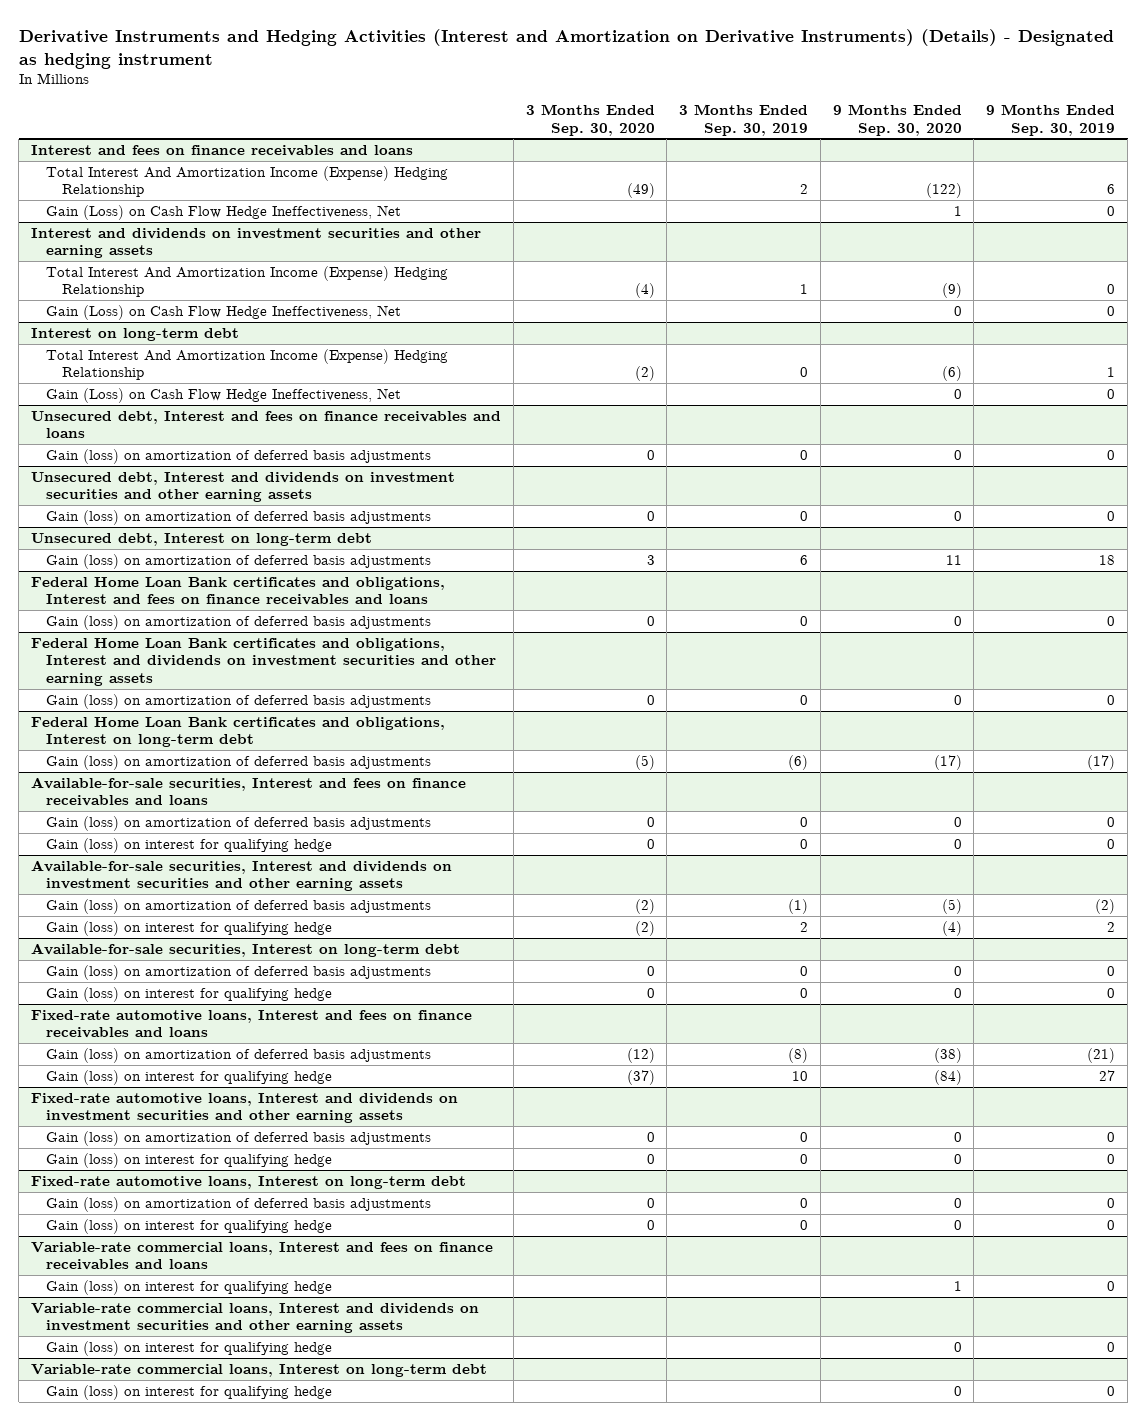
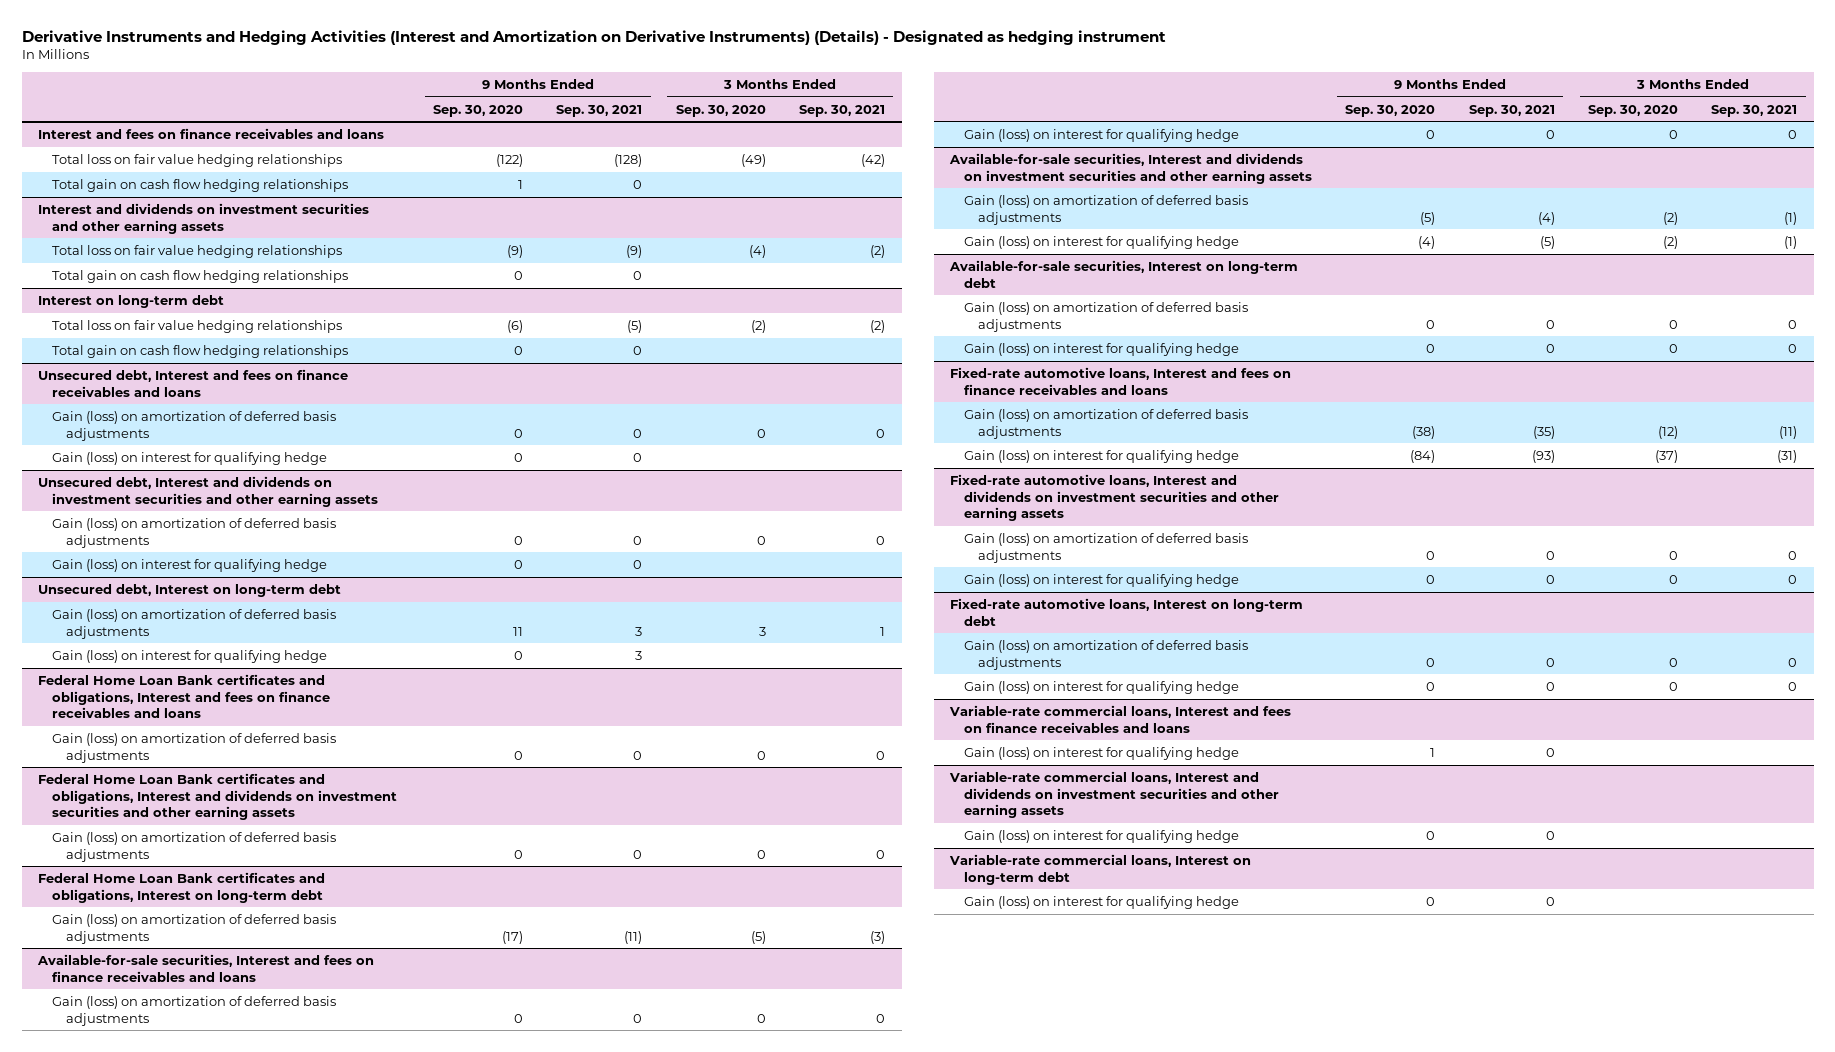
[679,104,809,136] 3 Months Ended Sep. 30, 2019 -> none
[986,104,1116,136] 9 Months Ended Sep. 30, 2019 -> none
none -> [556,104,643,117] Sep. 30, 2021
none -> [798,104,885,117] Sep. 30, 2021
[46,204,402,220] Gain (Loss) on Cash Flow Hedge Ineffectiveness, Net -> none
[46,165,449,198] Total Interest And Amortization Income (Expense) Hedging Relationship -> [51,153,342,167] Total loss on fair value hedging relationships
none -> [51,178,348,192] Total gain on cash flow hedging relationships
[46,304,402,320] Gain (Loss) on Cash Flow Hedge Ineffectiveness, Net -> none
[46,265,449,298] Total Interest And Amortization Income (Expense) Hedging Relationship -> [51,244,342,258] Total loss on fair value hedging relationships
none -> [51,269,348,283] Total gain on cash flow hedging relationships
[46,387,402,403] Gain (Loss) on Cash Flow Hedge Ineffectiveness, Net -> none
[46,348,449,381] Total Interest And Amortization Income (Expense) Hedging Relationship -> [51,319,342,333] Total loss on fair value hedging relationships
none -> [51,344,348,358] Total gain on cash flow hedging relationships
none -> [51,451,327,465] Gain (loss) on interest for qualifying hedge
none -> [51,558,327,572] Gain (loss) on interest for qualifying hedge
none -> [51,649,327,663] Gain (loss) on interest for qualifying hedge

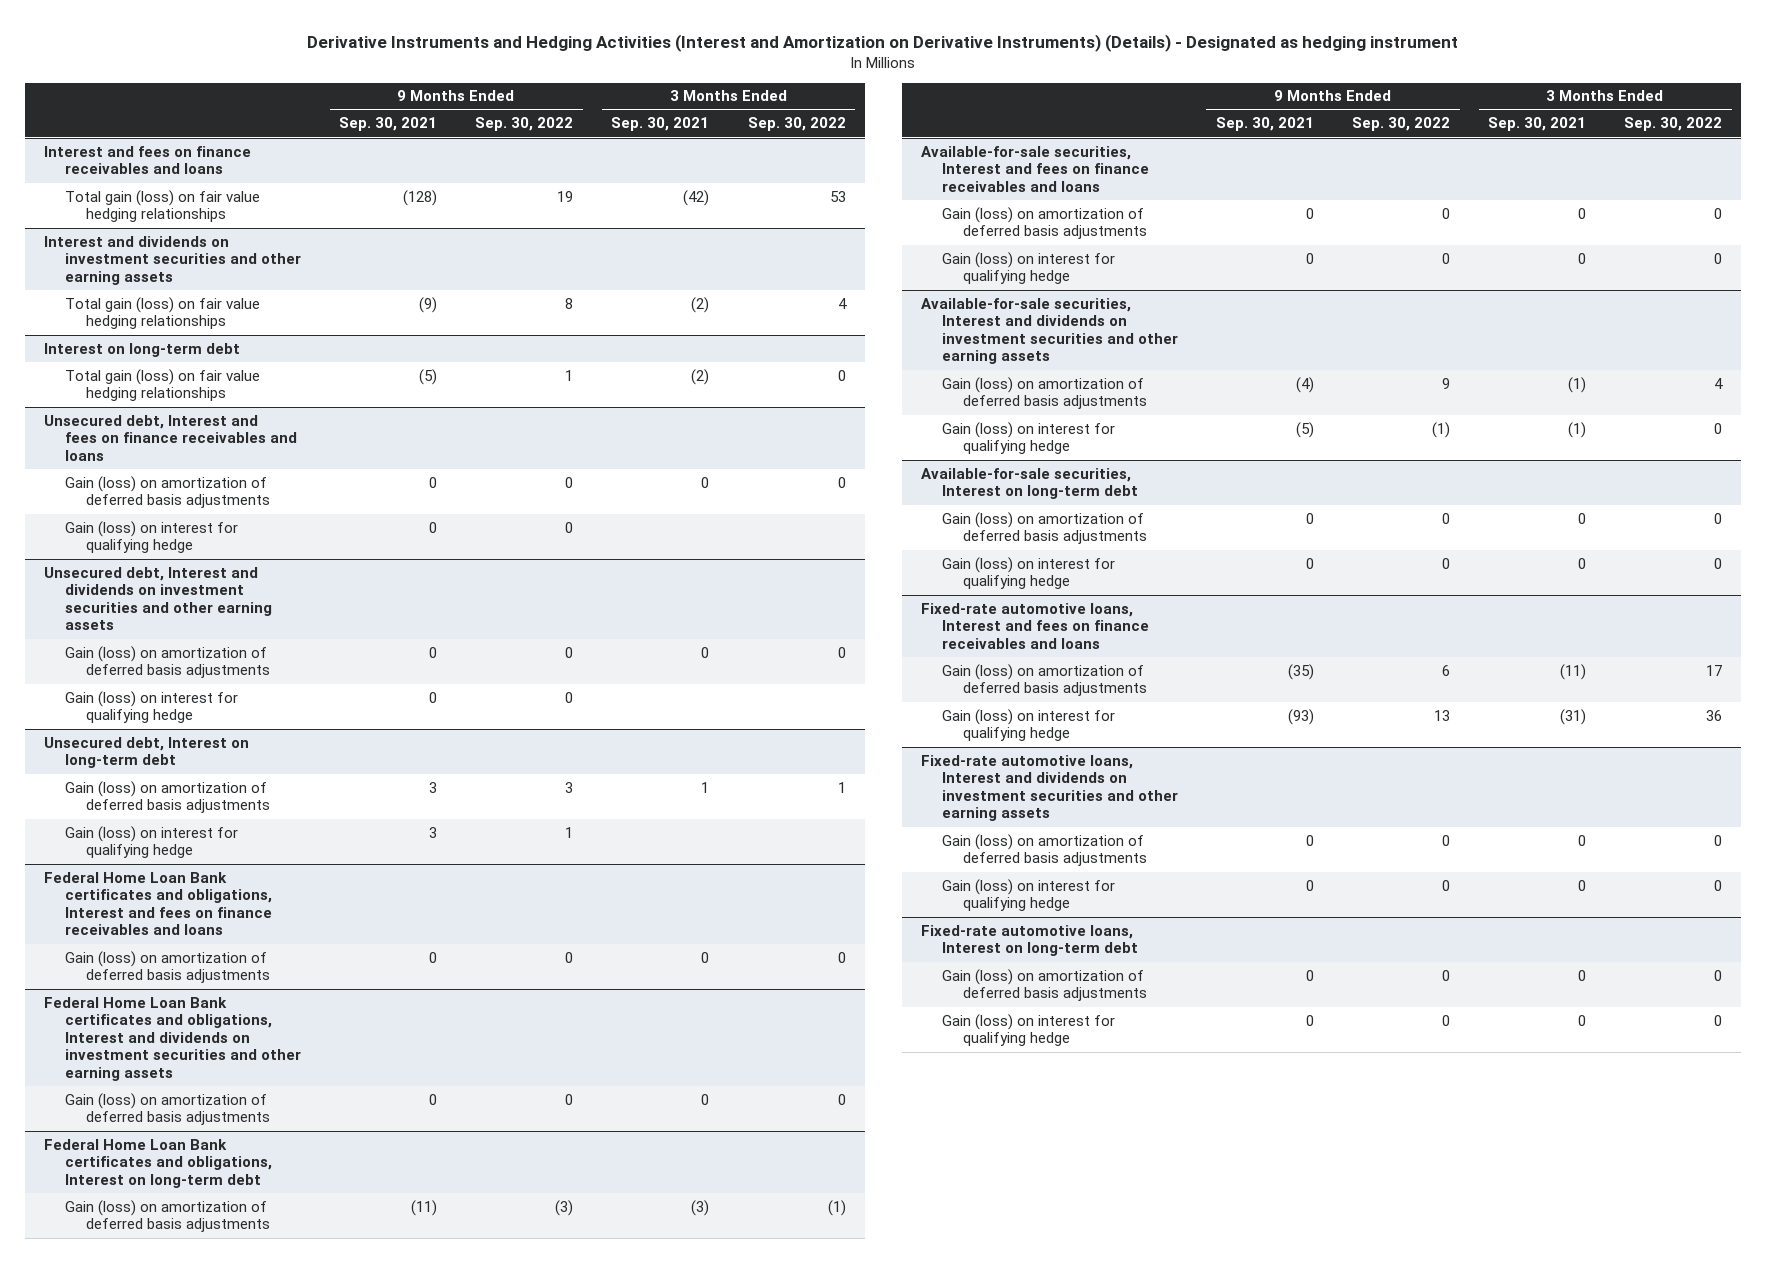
[433,104,524,117] Sep. 30, 2020 -> none
[675,104,766,117] Sep. 30, 2020 -> none
none -> [475,117,574,132] Sep. 30, 2022
none -> [747,117,846,132] Sep. 30, 2022
[51,178,348,192] Total gain on cash flow hedging relationships -> none
[51,153,342,167] Total loss on fair value hedging relationships -> [64,189,260,223] Total gain (loss) on fair value hedging relationships
[51,269,348,283] Total gain on cash flow hedging relationships -> none
[51,244,342,258] Total loss on fair value hedging relationships -> [64,296,260,330] Total gain (loss) on fair value hedging relationships
[51,344,348,358] Total gain on cash flow hedging relationships -> none
[51,319,342,333] Total loss on fair value hedging relationships -> [64,368,260,402] Total gain (loss) on fair value hedging relationships
[949,704,1292,733] Variable-rate commercial loans, Interest and fees on finance receivables and loans -> none
[964,746,1240,760] Gain (loss) on interest for qualifying hedge -> none
[949,770,1280,819] Variable-rate commercial loans, Interest and dividends on investment securities and other earning assets -> none
[964,829,1240,843] Gain (loss) on interest for qualifying hedge -> none
[949,853,1252,885] Variable-rate commercial loans, Interest on long-term debt -> none
[964,895,1240,909] Gain (loss) on interest for qualifying hedge -> none

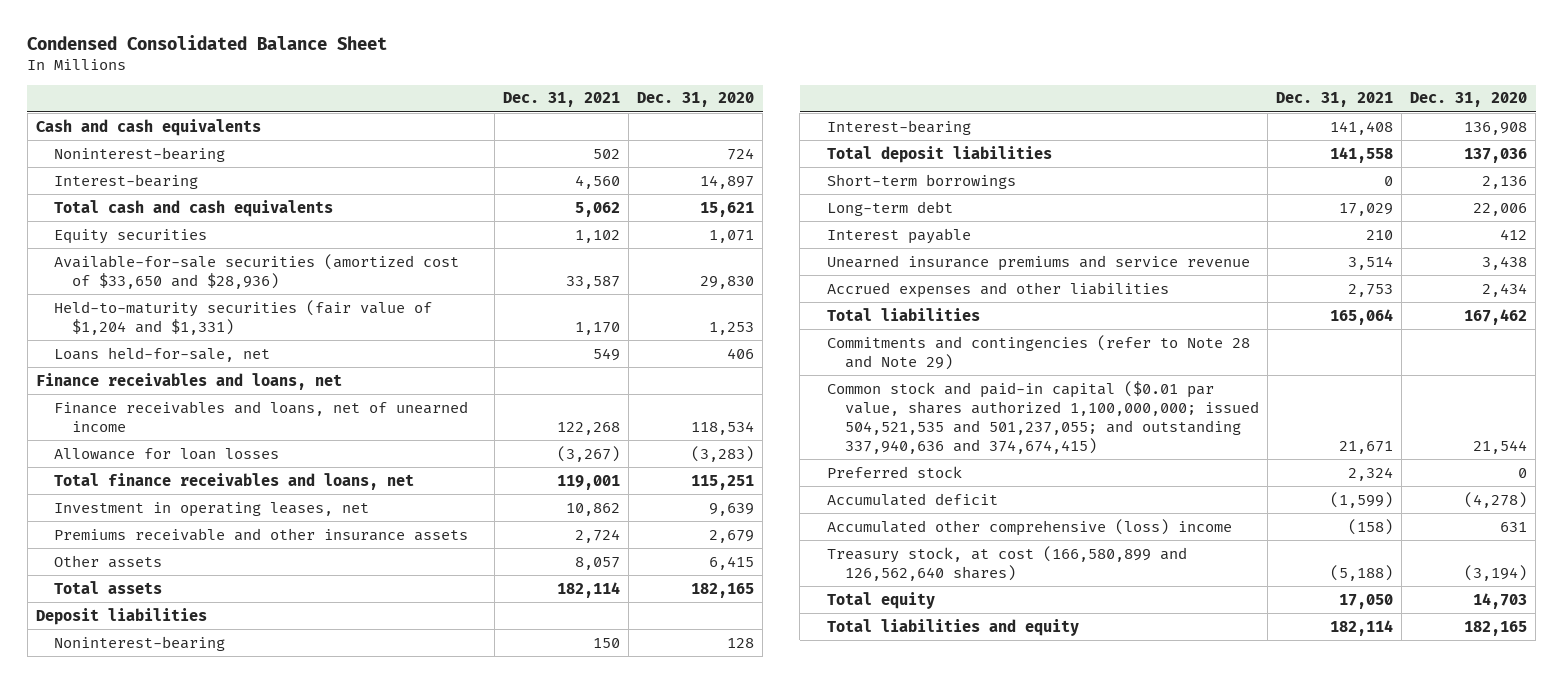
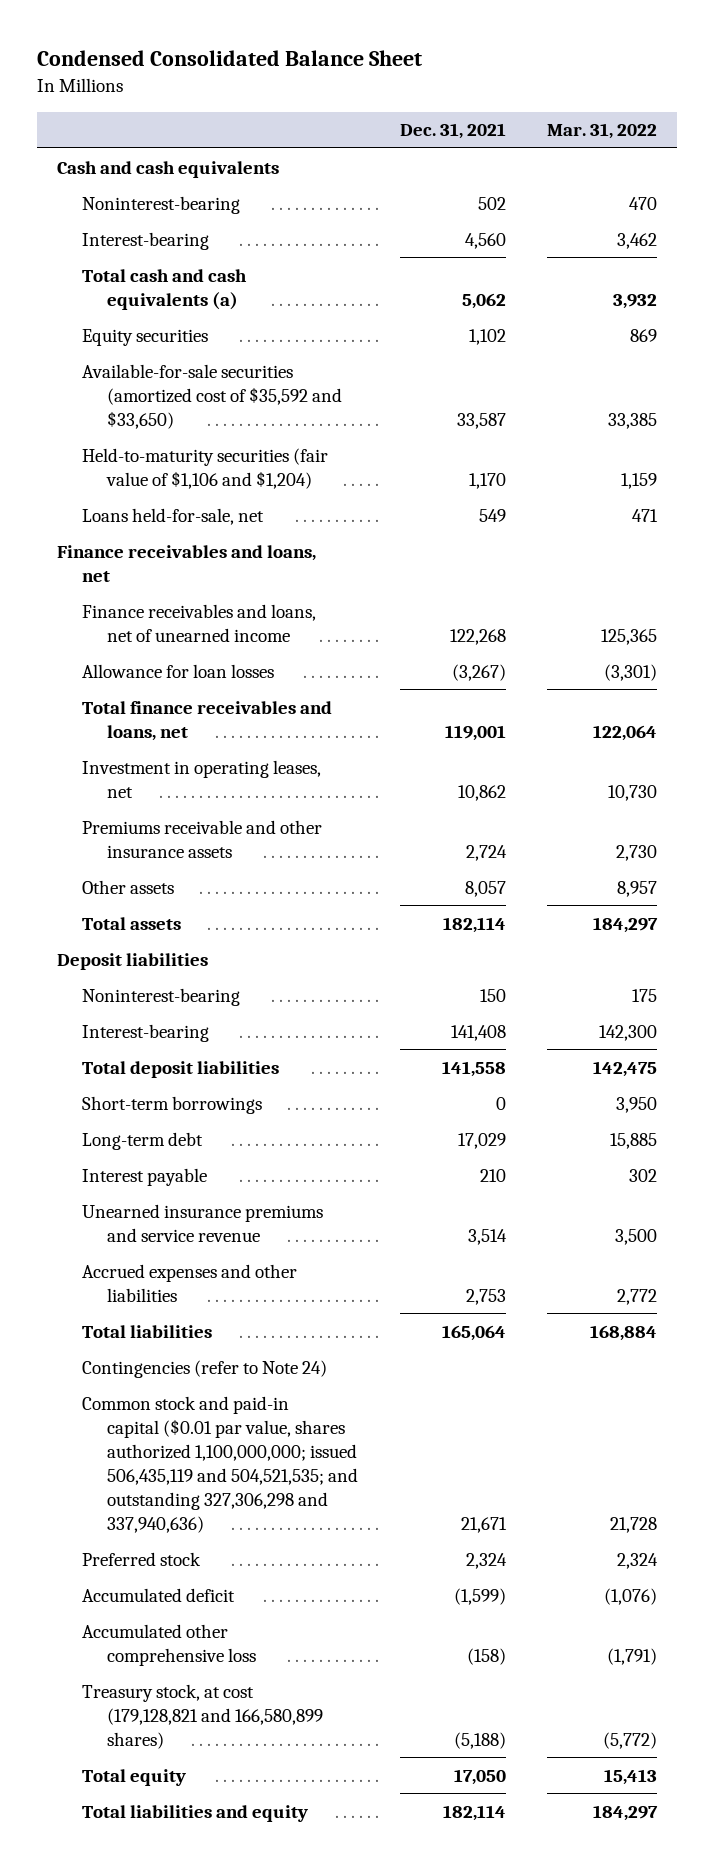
[637,92,755,108] Dec. 31, 2020 -> none
none -> [546,123,657,140] Mar. 31, 2022
[53,199,333,217] Total cash and cash equivalents -> [82,268,248,310] Total cash and cash equivalents (a)
[53,253,459,289] Available-for-sale securities (amortized cost of $33,650 and $28,936) -> [82,363,343,429] Available-for-sale securities (amortized cost of $35,592 and $33,650)
[53,299,432,335] Held-to-maturity securities (fair value of $1,204 and $1,331) -> [82,447,329,489] Held-to-maturity securities (fair value of $1,106 and $1,204)
[826,334,1250,370] Commitments and contingencies (refer to Note 28 and Note 29) -> [82,1359,328,1378] Contingencies (refer to Note 24)
[826,380,1259,454] Common stock and paid-in capital ($0.01 par value, shares authorized 1,100,000,000; issued 504,521,535 and 501,237,055; and outstanding 337,940,636 and 374,674,415) -> [82,1395,359,1533] Common stock and paid-in capital ($0.01 par value, shares authorized 1,100,000,000; issued 506,435,119 and 504,521,535; and outstanding 327,306,298 and 337,940,636)
[826,518,1232,536] Accumulated other comprehensive (loss) income -> [82,1623,257,1666] Accumulated other comprehensive loss
[826,545,1187,581] Treasury stock, at cost (166,580,899 and 126,562,640 shares) -> [82,1683,324,1749] Treasury stock, at cost (179,128,821 and 166,580,899 shares)

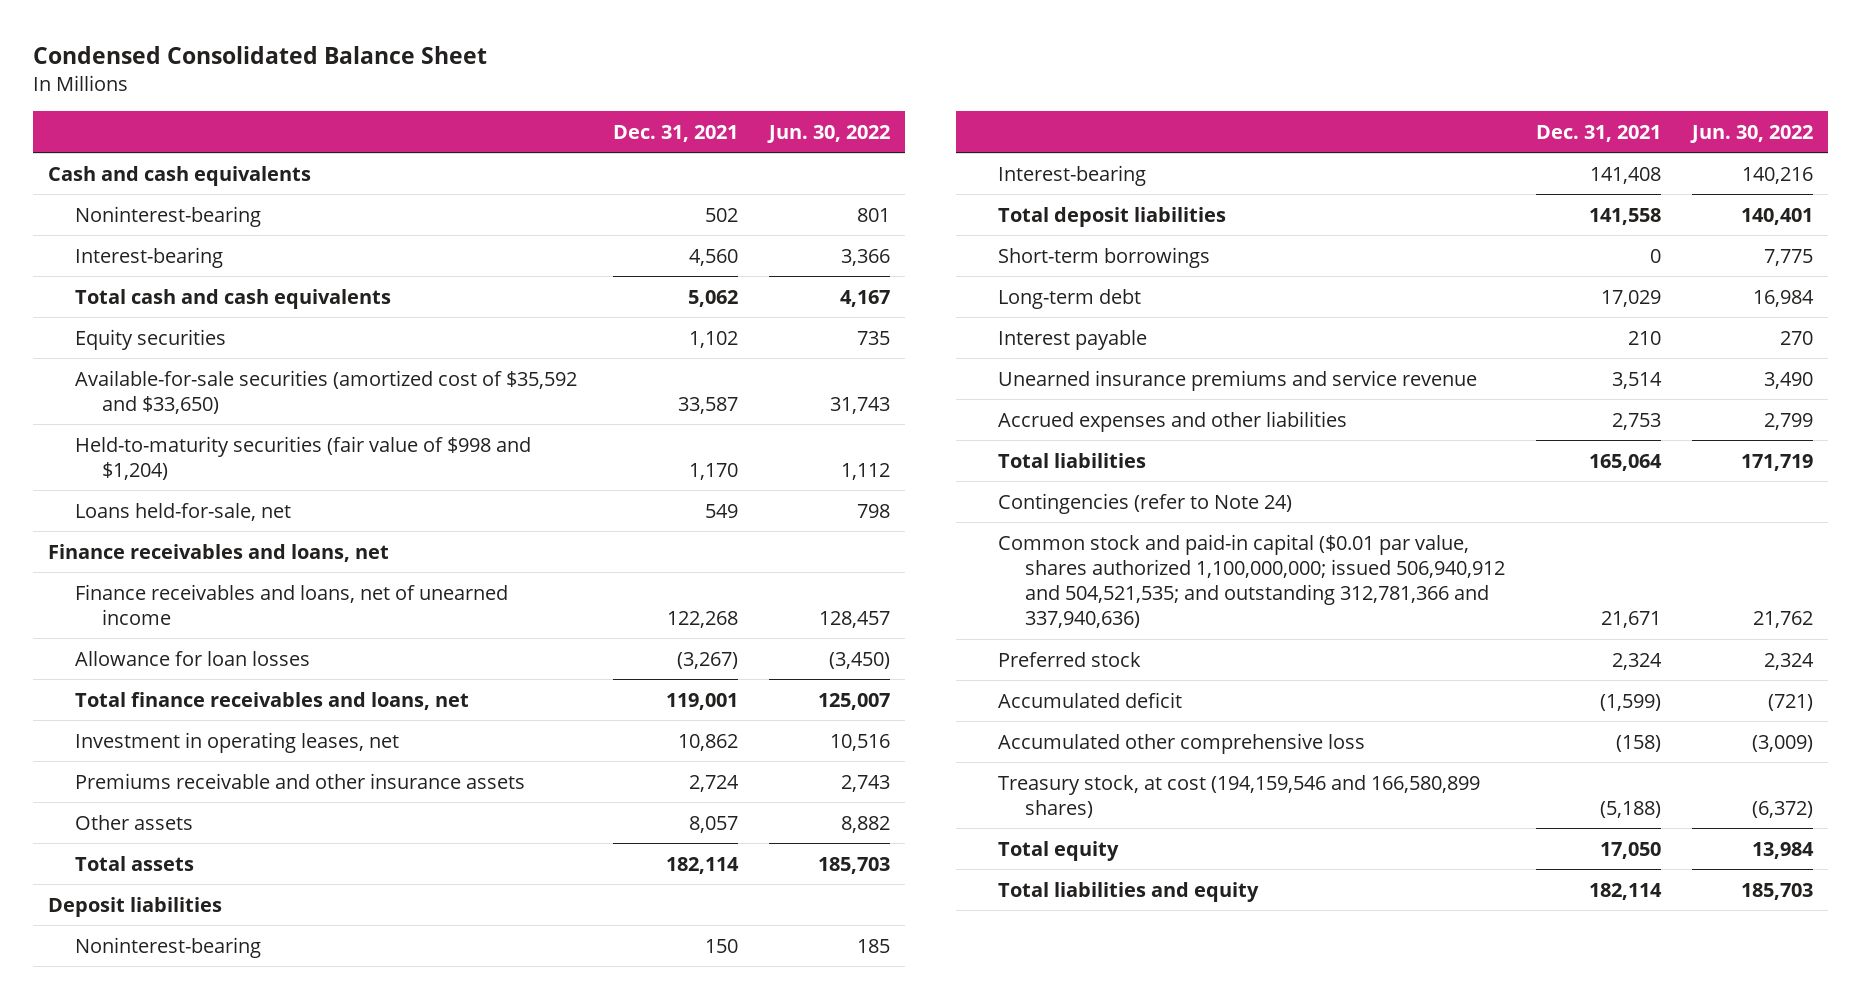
[546,123,657,140] Mar. 31, 2022 -> none
none -> [766,124,890,143] Jun. 30, 2022
[82,268,248,310] Total cash and cash equivalents (a) -> [75,288,392,309] Total cash and cash equivalents
[82,447,329,489] Held-to-maturity securities (fair value of $1,106 and $1,204) -> [75,435,532,480] Held-to-maturity securities (fair value of $998 and $1,204)
[82,1395,359,1533] Common stock and paid-in capital ($0.01 par value, shares authorized 1,100,000,000; issued 506,435,119 and 504,521,535; and outstanding 327,306,298 and 337,940,636) -> [998,533,1506,629] Common stock and paid-in capital ($0.01 par value, shares authorized 1,100,000,000; issued 506,940,912 and 504,521,535; and outstanding 312,781,366 and 337,940,636)
[82,1683,324,1749] Treasury stock, at cost (179,128,821 and 166,580,899 shares) -> [998,774,1481,818] Treasury stock, at cost (194,159,546 and 166,580,899 shares)

